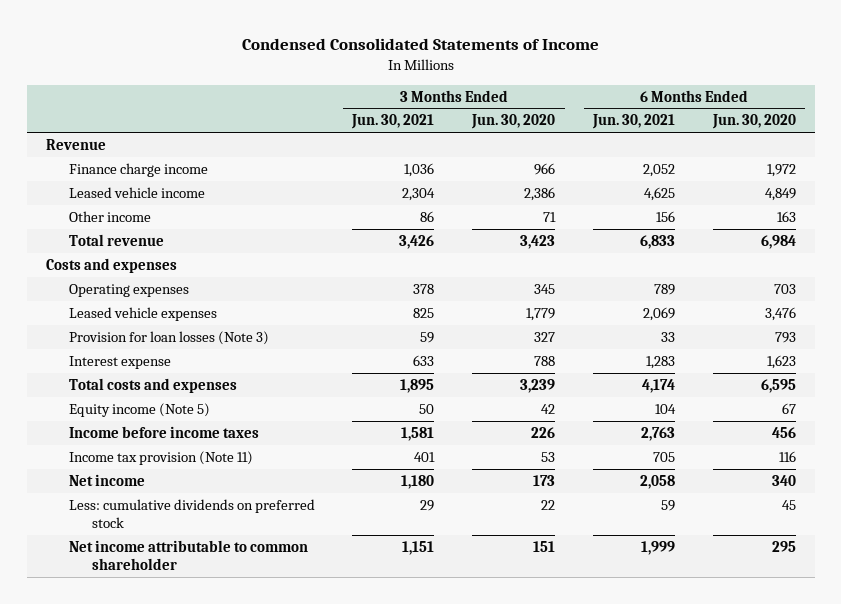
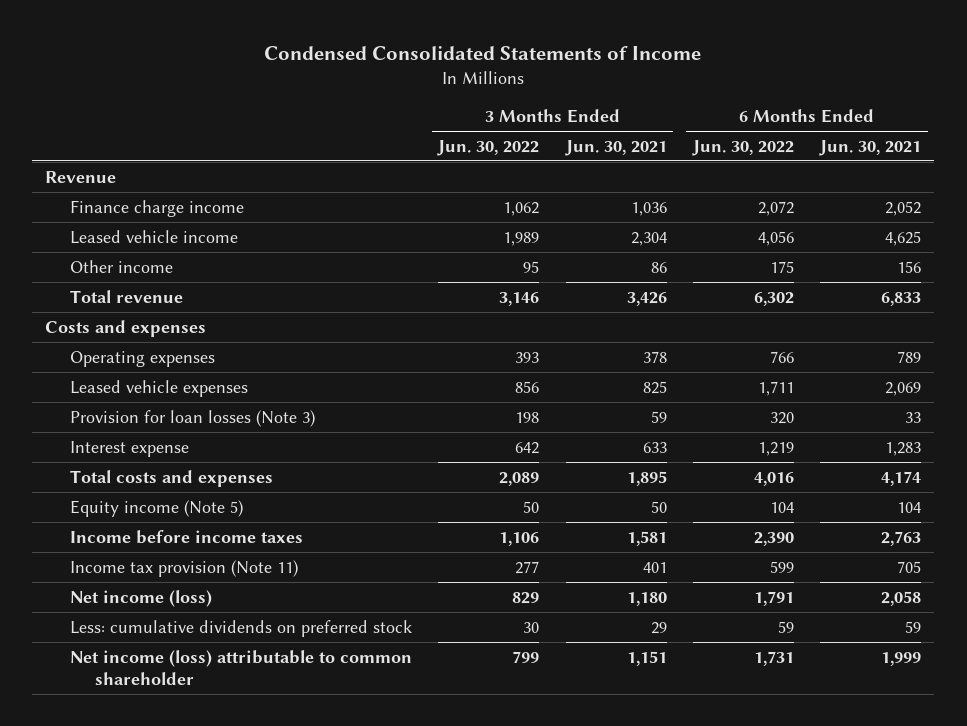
[471,114,556,130] Jun. 30, 2020 -> none
[711,114,796,130] Jun. 30, 2020 -> none
none -> [437,139,540,156] Jun. 30, 2022
none -> [692,139,795,156] Jun. 30, 2022
[68,473,145,486] Net income -> [70,589,213,607] Net income (loss)
[68,539,308,571] Net income attributable to common shareholder -> [70,649,413,685] Net income (loss) attributable to common shareholder

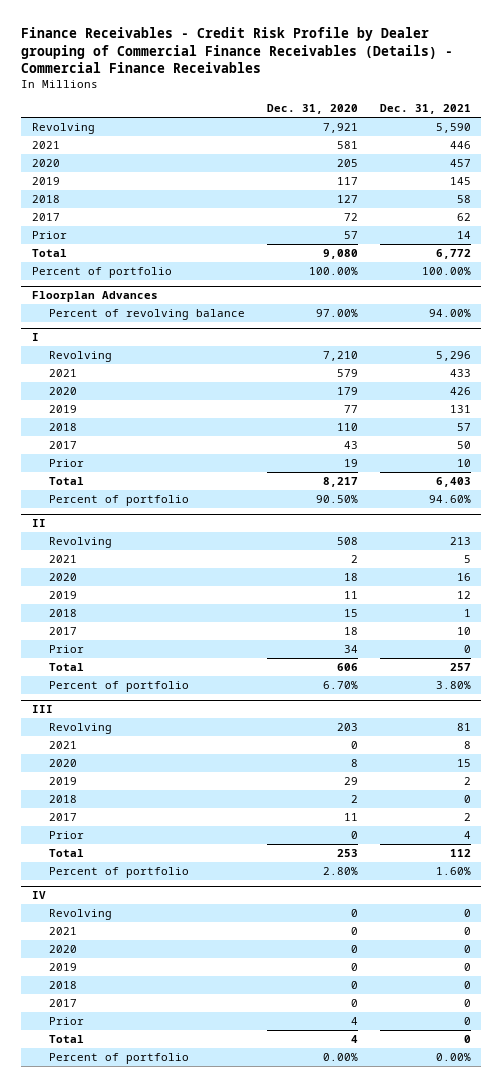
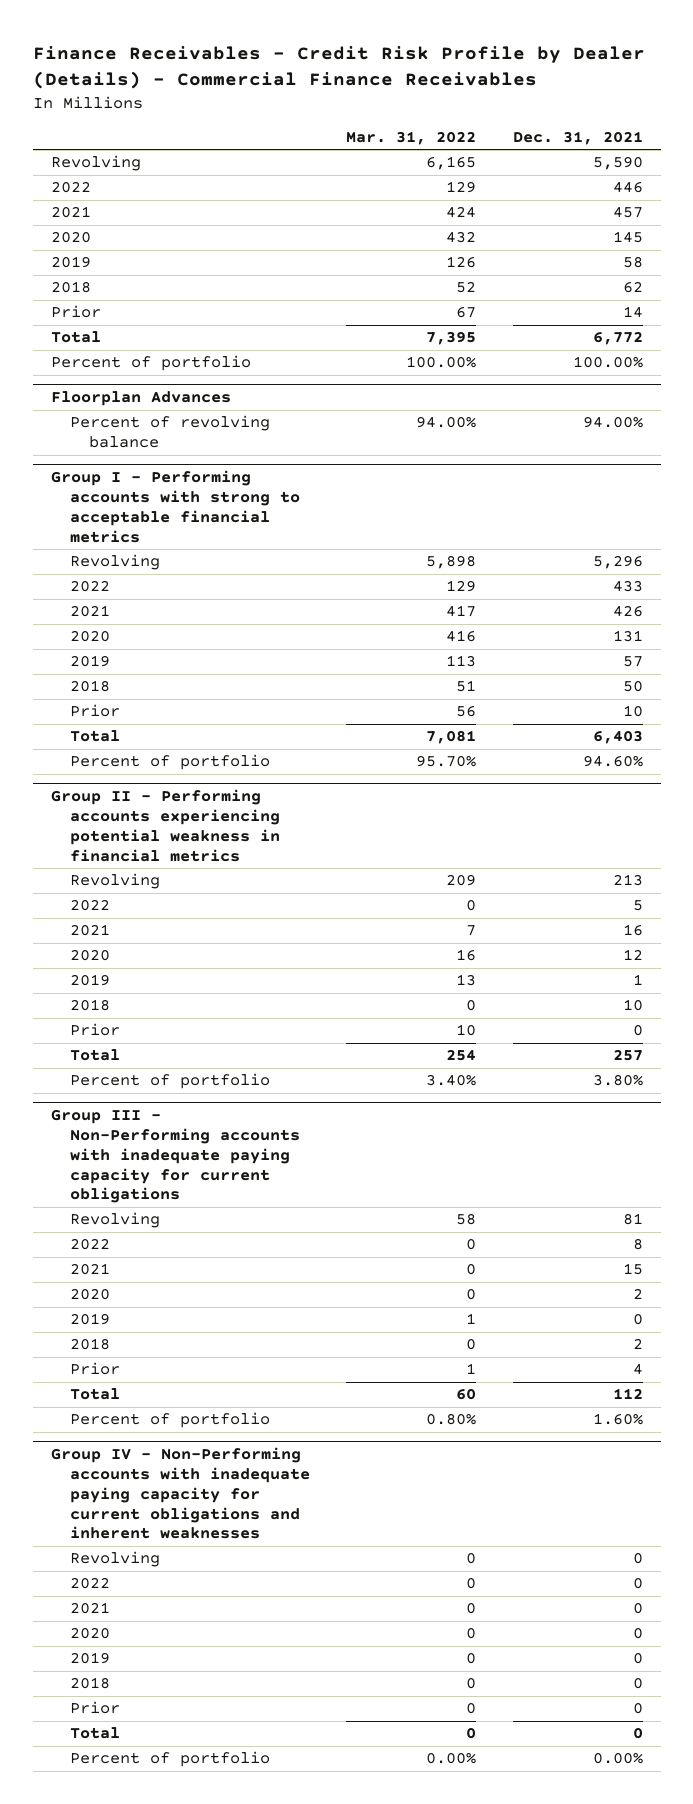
[20,27,453,74] Finance Receivables - Credit Risk Profile by Dealer grouping of Commercial Finance Receivables (Details) - Commercial Finance Receivables -> [32,45,645,90] Finance Receivables - Credit Risk Profile by Dealer (Details) - Commercial Finance Receivables
[266,104,358,115] Dec. 31, 2020 -> none
none -> [346,130,477,145] Mar. 31, 2022
[31,212,60,221] 2017 -> none
none -> [50,181,91,194] 2022
[449,140,471,149] 446 -> [612,206,643,219] 457
[449,158,471,167] 457 -> [612,231,643,244] 145
[449,176,471,185] 145 -> [622,256,643,269] 58
[456,194,471,203] 58 -> [622,281,643,294] 62
[31,333,39,342] I -> [50,470,301,543] Group I - Performing accounts with strong to acceptable financial metrics
[49,440,78,449] 2017 -> none
none -> [70,580,111,593] 2022
[449,368,471,377] 433 -> [612,605,643,618] 426
[449,386,471,395] 426 -> [612,630,643,643] 131
[449,404,471,413] 131 -> [622,656,643,668] 57
[456,422,471,431] 57 -> [622,680,643,693] 50
[31,519,46,528] II -> [50,789,281,862] Group II - Performing accounts experiencing potential weakness in financial metrics
[49,626,78,635] 2017 -> none
none -> [70,899,111,912] 2022
[463,554,471,563] 5 -> [622,924,643,937] 16
[456,572,471,581] 16 -> [622,949,643,961] 12
[456,590,471,599] 12 -> [632,974,643,986] 1
[463,608,471,617] 1 -> [622,999,643,1012] 10
[31,705,53,714] III -> [50,1109,301,1204] Group III - Non-Performing accounts with inadequate paying capacity for current obligations
[49,812,78,821] 2017 -> none
none -> [70,1238,111,1251] 2022
[463,740,471,749] 8 -> [622,1263,643,1276] 15
[456,758,471,767] 15 -> [632,1288,643,1300] 2
[463,776,471,785] 2 -> [632,1313,643,1326] 0
[463,794,471,803] 0 -> [632,1338,643,1350] 2
[31,891,46,900] IV -> [50,1447,311,1540] Group IV - Non-Performing accounts with inadequate paying capacity for current obligations and inherent weaknesses
none -> [70,1577,111,1590] 2022
[49,998,78,1007] 2017 -> none

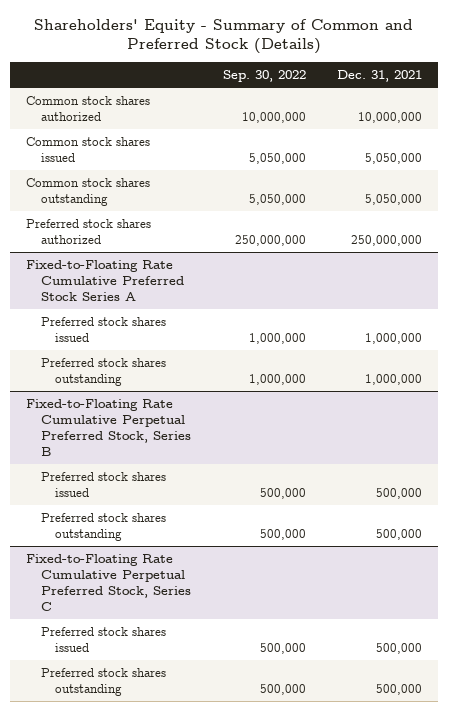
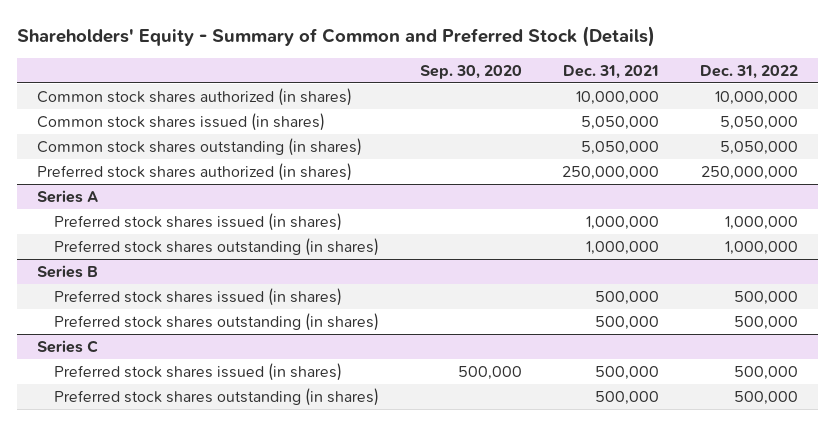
[222,70,306,83] Sep. 30, 2022 -> none
none -> [419,64,522,79] Sep. 30, 2020
none -> [699,64,798,79] Dec. 31, 2022
[26,96,151,121] Common stock shares authorized -> [37,87,353,106] Common stock shares authorized (in shares)
[26,137,151,162] Common stock shares issued -> [37,112,326,131] Common stock shares issued (in shares)
[26,178,151,206] Common stock shares outstanding -> [37,137,363,156] Common stock shares outstanding (in shares)
[26,219,152,244] Preferred stock shares authorized -> [37,162,353,181] Preferred stock shares authorized (in shares)
[26,260,184,301] Fixed-to-Floating Rate Cumulative Preferred Stock Series A -> [37,189,99,203] Series A
[40,317,166,342] Preferred stock shares issued -> [54,212,343,231] Preferred stock shares issued (in shares)
[40,358,166,386] Preferred stock shares outstanding -> [54,237,380,256] Preferred stock shares outstanding (in shares)
[26,399,191,456] Fixed-to-Floating Rate Cumulative Perpetual Preferred Stock, Series B -> [37,264,99,278] Series B
[40,472,166,497] Preferred stock shares issued -> [54,287,343,306] Preferred stock shares issued (in shares)
[40,513,166,541] Preferred stock shares outstanding -> [54,312,380,331] Preferred stock shares outstanding (in shares)
[26,554,191,611] Fixed-to-Floating Rate Cumulative Perpetual Preferred Stock, Series C -> [37,339,99,353] Series C
[40,627,166,652] Preferred stock shares issued -> [54,362,343,381] Preferred stock shares issued (in shares)
[40,668,166,696] Preferred stock shares outstanding -> [54,387,380,406] Preferred stock shares outstanding (in shares)

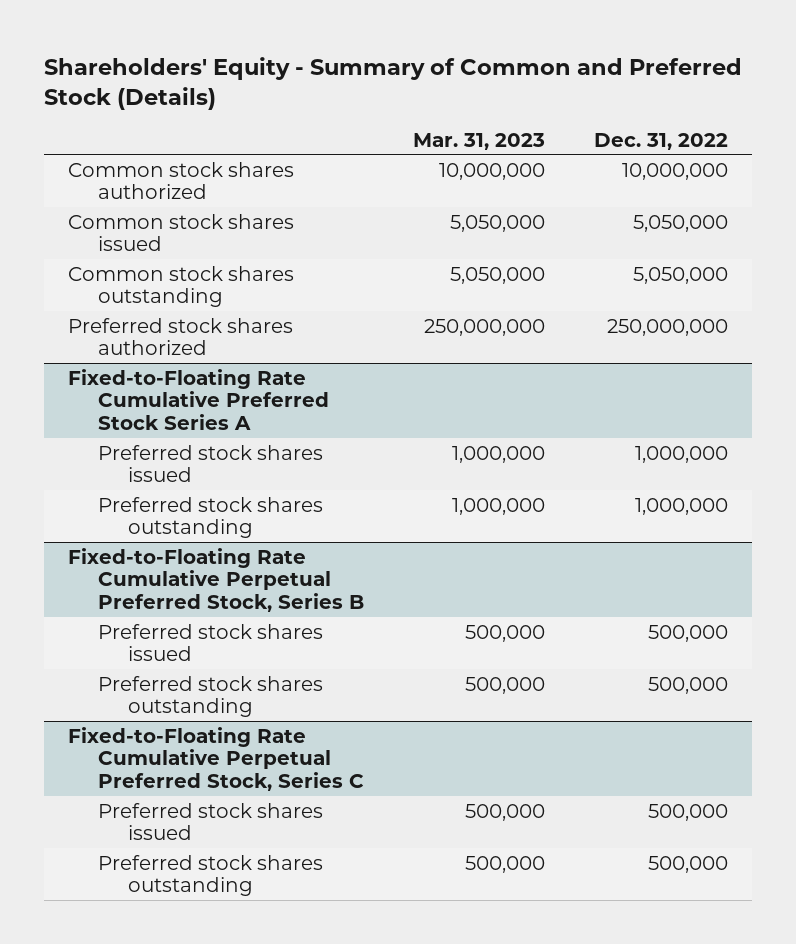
[419,64,522,79] Sep. 30, 2020 -> none
[563,64,660,79] Dec. 31, 2021 -> none
none -> [413,132,546,150] Mar. 31, 2023
[37,87,353,106] Common stock shares authorized (in shares) -> [68,161,295,200] Common stock shares authorized
[37,112,326,131] Common stock shares issued (in shares) -> [68,213,295,252] Common stock shares issued
[37,137,363,156] Common stock shares outstanding (in shares) -> [68,265,295,308] Common stock shares outstanding
[37,162,353,181] Preferred stock shares authorized (in shares) -> [68,317,294,356] Preferred stock shares authorized
[37,189,99,203] Series A -> [68,368,330,431] Fixed-to-Floating Rate Cumulative Preferred Stock Series A
[54,212,343,231] Preferred stock shares issued (in shares) -> [98,444,324,483] Preferred stock shares issued
[54,237,380,256] Preferred stock shares outstanding (in shares) -> [98,496,324,539] Preferred stock shares outstanding
[37,264,99,278] Series B -> [68,547,365,613] Fixed-to-Floating Rate Cumulative Perpetual Preferred Stock, Series B
[54,287,343,306] Preferred stock shares issued (in shares) -> [98,623,324,662] Preferred stock shares issued
[54,312,380,331] Preferred stock shares outstanding (in shares) -> [98,675,324,718] Preferred stock shares outstanding
[37,339,99,353] Series C -> [68,726,365,792] Fixed-to-Floating Rate Cumulative Perpetual Preferred Stock, Series C
[54,362,343,381] Preferred stock shares issued (in shares) -> [98,802,324,841] Preferred stock shares issued
[54,387,380,406] Preferred stock shares outstanding (in shares) -> [98,854,324,897] Preferred stock shares outstanding

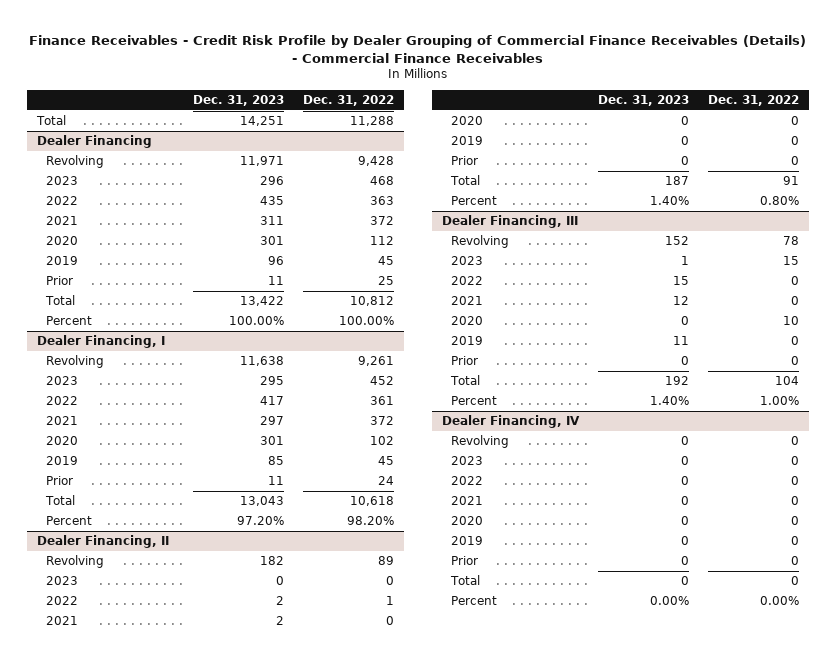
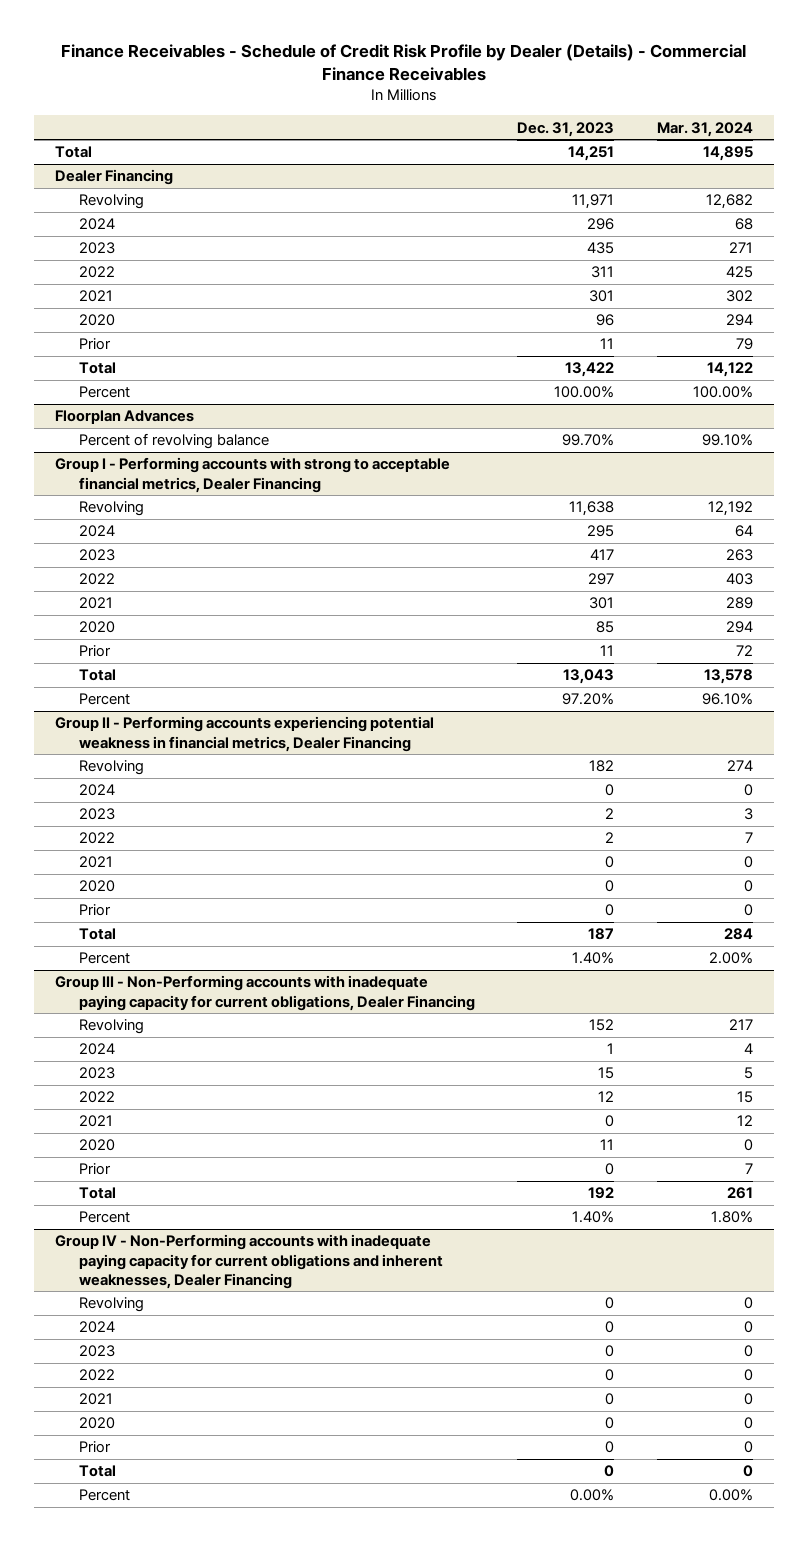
[28,35,806,63] Finance Receivables - Credit Risk Profile by Dealer Grouping of Commercial Finance Receivables (Details) - Commercial Finance Receivables -> [60,43,746,82] Finance Receivables - Schedule of Credit Risk Profile by Dealer (Details) - Commercial Finance Receivables
[302,95,394,107] Dec. 31, 2022 -> none
none -> [656,121,753,137] Mar. 31, 2024
[45,256,78,266] 2019 -> none
none -> [78,218,115,231] 2024
[259,176,284,186] 296 -> [587,242,615,255] 435
[259,196,284,206] 435 -> [591,266,615,279] 311
[259,216,284,226] 311 -> [589,290,615,303] 301
[259,236,284,246] 301 -> [596,314,615,327] 96
[36,335,165,349] Dealer Financing, I -> none
none -> [54,410,194,425] Floorplan Advances
none -> [78,433,269,450] Percent of revolving balance
none -> [54,457,450,493] Group I - Performing accounts with strong to acceptable financial metrics, Dealer Financing
[45,456,78,466] 2019 -> none
none -> [78,525,115,538] 2024
[259,376,284,386] 295 -> [590,549,615,561] 417
[259,396,284,406] 417 -> [588,573,615,586] 297
[259,416,284,426] 297 -> [589,597,615,610] 301
[259,436,284,446] 301 -> [596,621,615,634] 85
[36,535,169,549] Dealer Financing, II -> none
none -> [54,716,434,752] Group II - Performing accounts experiencing potential weakness in financial metrics, Dealer Financing
none -> [78,784,115,797] 2024
[275,576,284,586] 0 -> [605,808,615,820] 2
[275,616,284,626] 2 -> [605,856,615,869] 0
[451,136,484,146] 2019 -> none
[441,215,578,229] Dealer Financing, III -> none
none -> [54,975,475,1011] Group III - Non-Performing accounts with inadequate paying capacity for current obligations, Dealer Financing
[451,336,484,346] 2019 -> none
none -> [78,1043,115,1056] 2024
[681,256,690,266] 1 -> [598,1067,615,1080] 15
[673,276,690,286] 15 -> [598,1091,615,1103] 12
[673,296,690,306] 12 -> [605,1115,615,1128] 0
[681,316,690,326] 0 -> [600,1139,615,1151] 11
[441,415,580,429] Dealer Financing, IV -> none
none -> [54,1234,443,1289] Group IV - Non-Performing accounts with inadequate paying capacity for current obligations and inherent weaknesses, Dealer Financing
none -> [78,1321,115,1334] 2024
[451,536,484,546] 2019 -> none

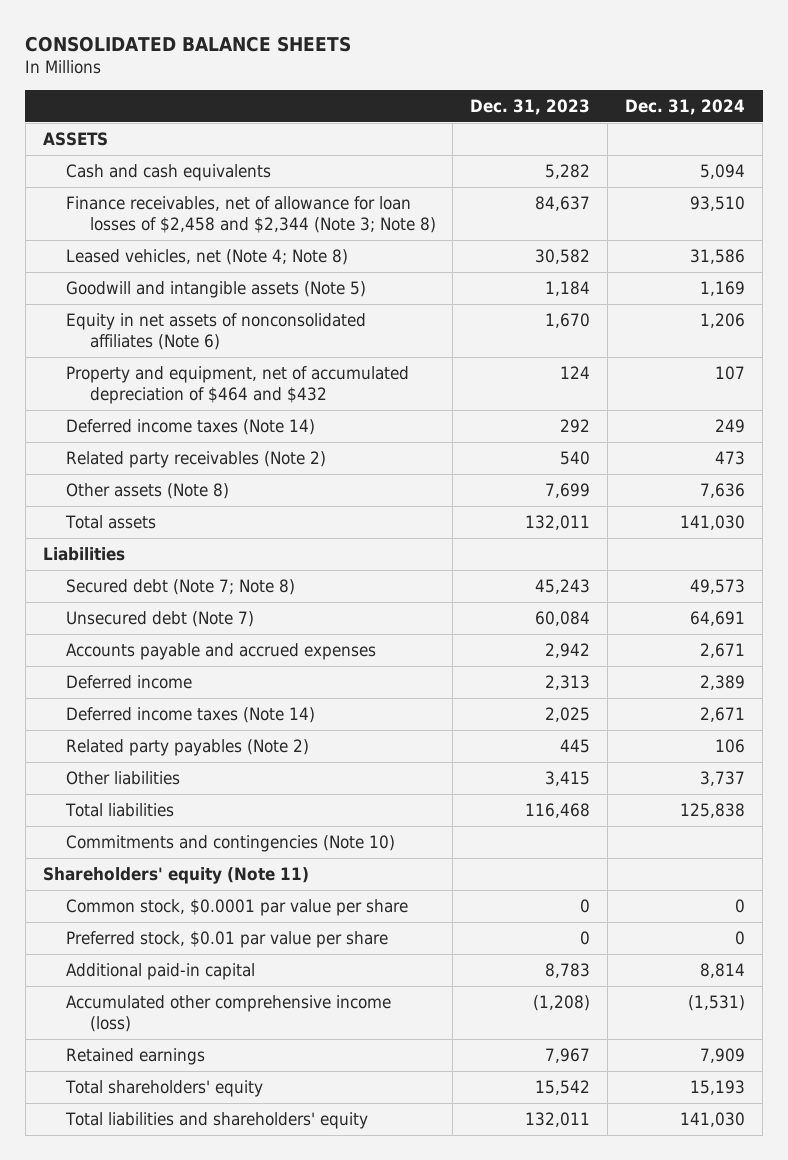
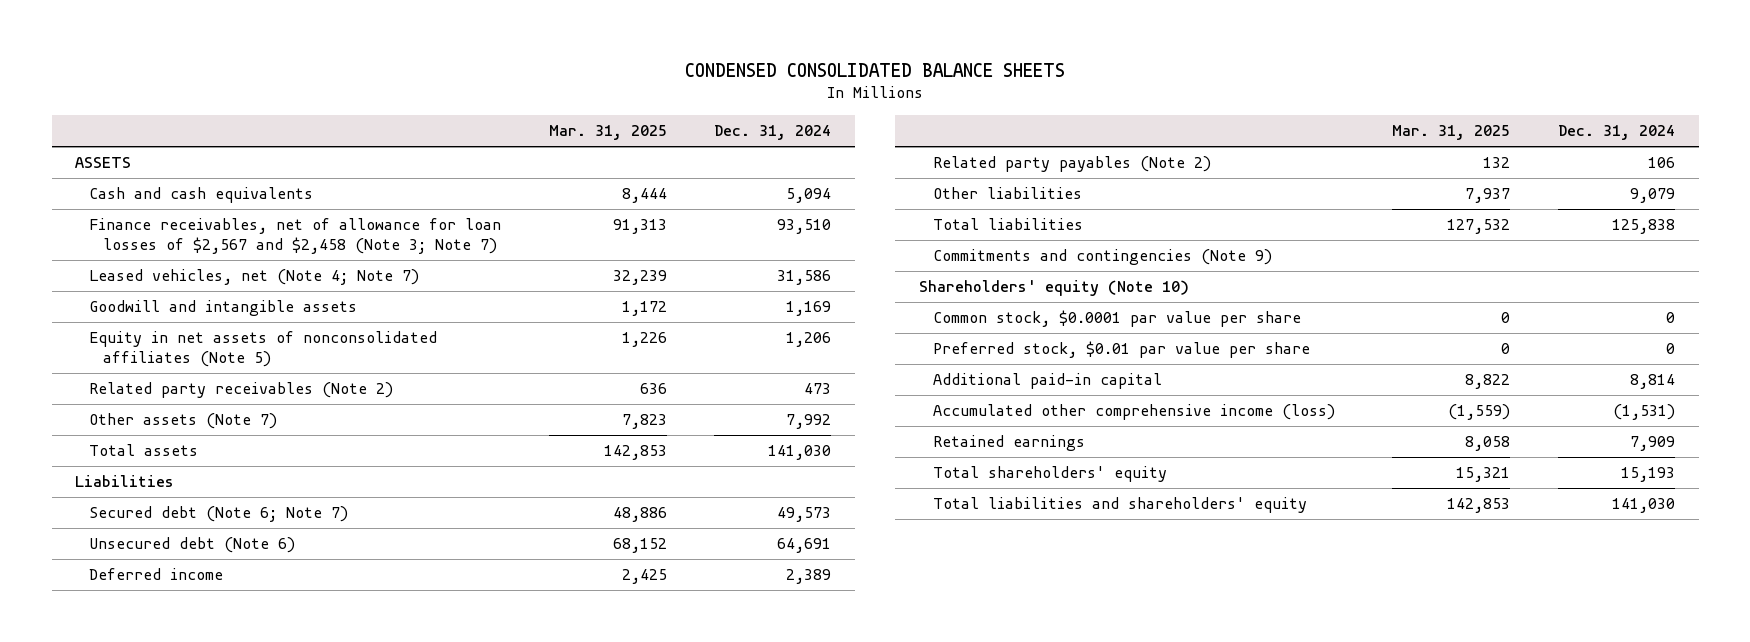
[25,36,352,53] CONSOLIDATED BALANCE SHEETS -> [685,62,1066,77] CONDENSED CONSOLIDATED BALANCE SHEETS
[470,98,591,115] Dec. 31, 2023 -> none
none -> [548,124,667,140] Mar. 31, 2025
[66,366,410,404] Property and equipment, net of accumulated depreciation of $464 and $432 -> none
[66,419,316,436] Deferred income taxes (Note 14) -> none
[66,196,436,233] Finance receivables, net of allowance for loan losses of $2,458 and $2,344 (Note 3; Note 8) -> [89,218,502,254] Finance receivables, net of allowance for loan losses of $2,567 and $2,458 (Note 3; Note 7)
[66,249,349,266] Leased vehicles, net (Note 4; Note 8) -> [89,269,420,286] Leased vehicles, net (Note 4; Note 7)
[66,281,367,299] Goodwill and intangible assets (Note 5) -> [89,300,358,317] Goodwill and intangible assets
[66,313,367,350] Equity in net assets of nonconsolidated affiliates (Note 6) -> [89,331,438,367] Equity in net assets of nonconsolidated affiliates (Note 5)
[66,483,230,500] Other assets (Note 8) -> [89,413,278,430] Other assets (Note 7)
[700,483,746,499] 7,636 -> [786,414,832,430] 7,992
[66,643,377,661] Accounts payable and accrued expenses -> none
[66,579,296,596] Secured debt (Note 7; Note 8) -> [89,506,349,523] Secured debt (Note 6; Note 7)
[66,611,255,628] Unsecured debt (Note 7) -> [89,537,296,554] Unsecured debt (Note 6)
[66,707,316,724] Deferred income taxes (Note 14) -> none
[700,771,746,787] 3,737 -> [1629,188,1675,204] 9,079
[66,835,396,853] Commitments and contingencies (Note 10) -> [932,249,1272,266] Commitments and contingencies (Note 9)
[42,867,309,885] Shareholders' equity (Note 11) -> [918,280,1189,297] Shareholders' equity (Note 10)

